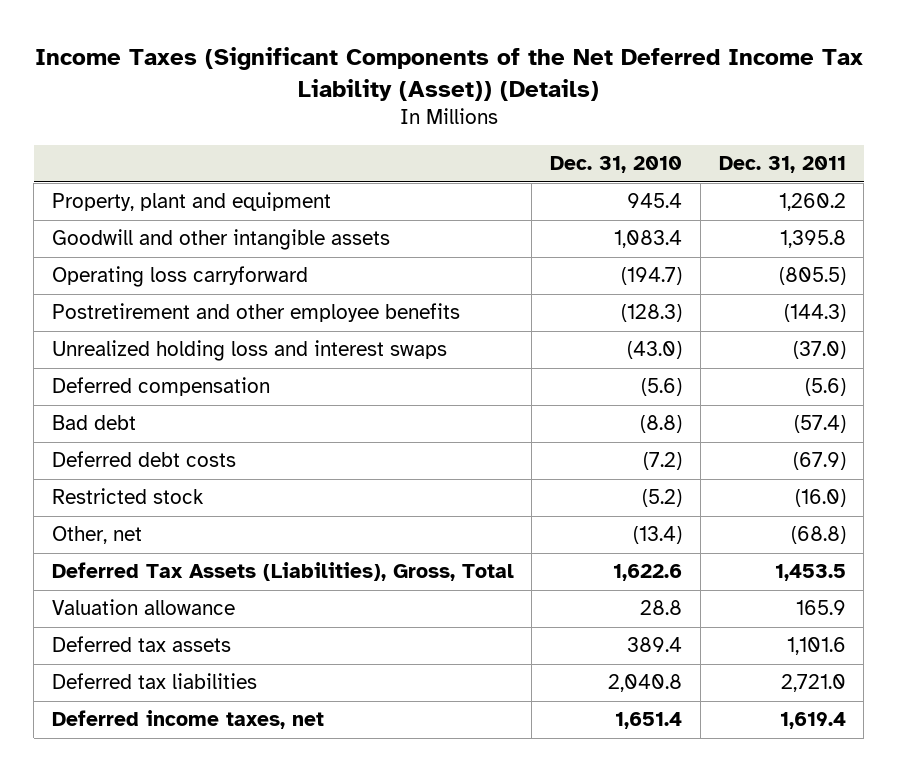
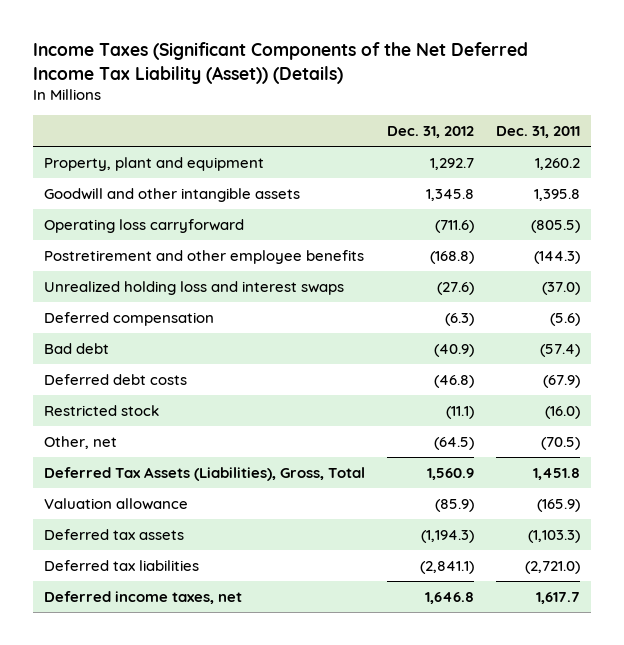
[550,156,683,174] Dec. 31, 2010 -> none
none -> [386,126,474,139] Dec. 31, 2012
[790,526,846,545] (68.8) -> [540,436,580,450] (70.5)
[774,564,846,582] 1,453.5 -> [532,467,580,480] 1,451.8
[795,600,846,616] 165.9 -> [536,498,580,512] (165.9)
[786,637,846,656] 1,101.6 -> [527,529,580,543] (1,103.3)
[780,674,846,693] 2,721.0 -> [524,560,580,574] (2,721.0)
[779,712,846,730] 1,619.4 -> [535,591,580,604] 1,617.7

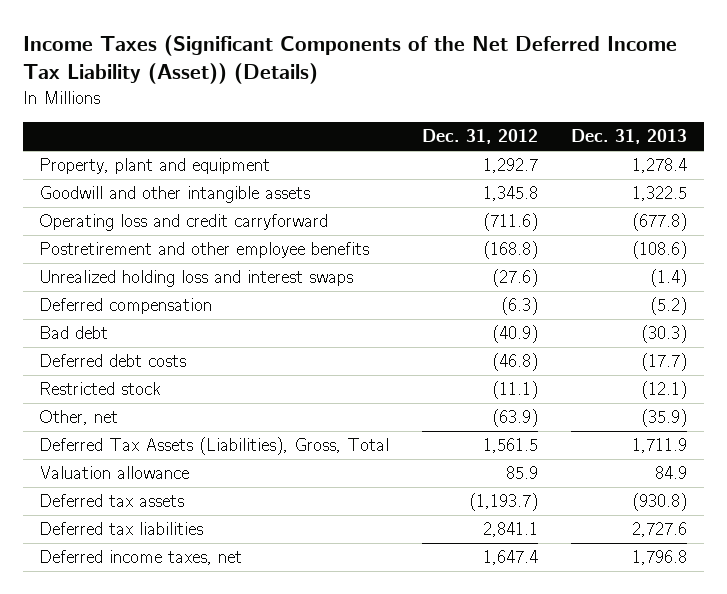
[495,126,580,139] Dec. 31, 2011 -> none
none -> [571,129,688,145] Dec. 31, 2013
[43,218,244,233] Operating loss carryforward -> [39,214,329,232] Operating loss and credit carryforward
[433,436,474,450] (64.5) -> [492,409,539,428] (63.9)
[426,467,474,480] 1,560.9 -> [483,438,539,454] 1,561.5
[434,498,474,512] (85.9) -> [506,466,539,480] 85.9
[420,529,474,543] (1,194.3) -> [469,493,539,512] (1,193.7)
[419,560,474,574] (2,841.1) -> [483,522,539,538] 2,841.1
[424,591,474,604] 1,646.8 -> [483,550,539,566] 1,647.4

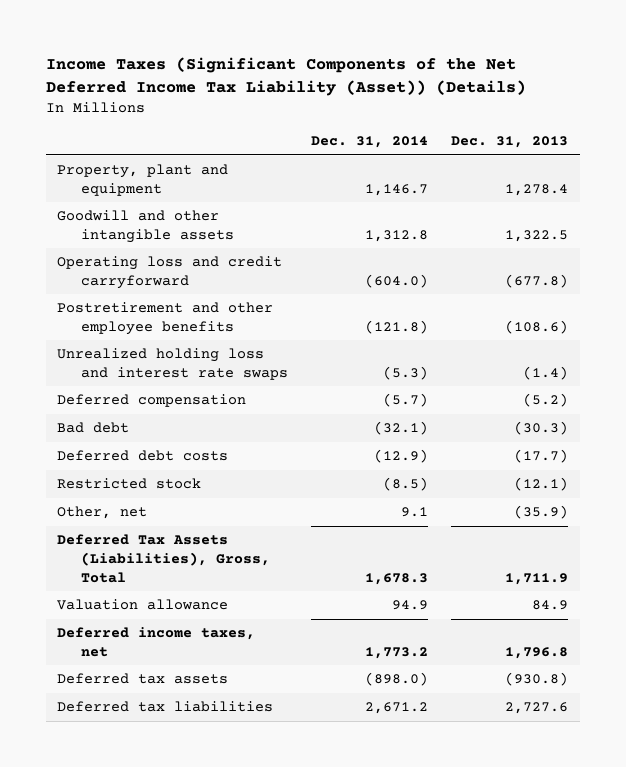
[422,129,539,145] Dec. 31, 2012 -> none
none -> [311,136,429,149] Dec. 31, 2014
[39,270,354,288] Unrealized holding loss and interest swaps -> [57,348,288,380] Unrealized holding loss and interest rate swaps
[39,550,243,566] Deferred income taxes, net -> [57,627,256,657] Deferred income taxes, net

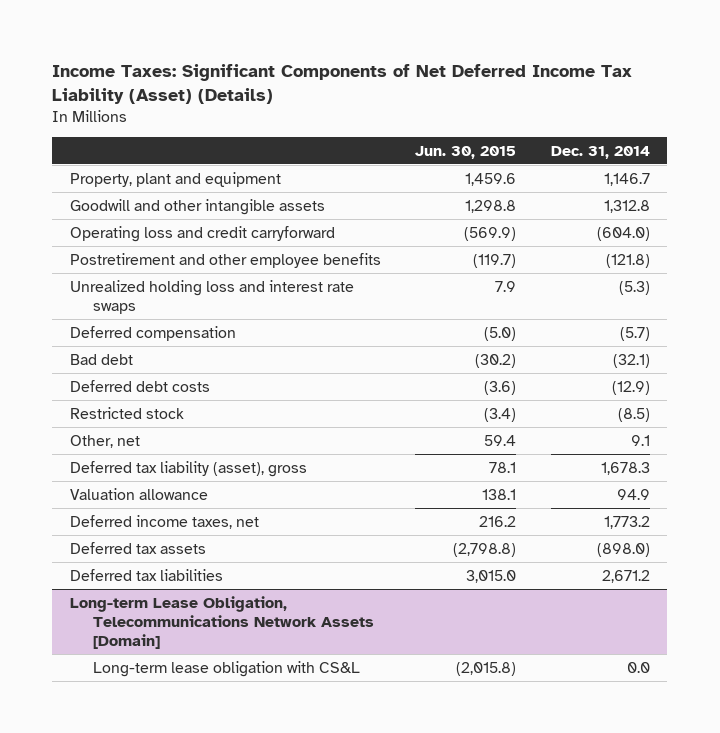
[45,56,526,96] Income Taxes (Significant Components of the Net Deferred Income Tax Liability (Asset)) (Details) -> [52,63,633,104] Income Taxes: Significant Components of Net Deferred Income Tax Liability (Asset) (Details)
[451,136,569,149] Dec. 31, 2013 -> none
none -> [415,145,517,159] Jun. 30, 2015
[57,534,270,583] Deferred Tax Assets (Liabilities), Gross, Total -> [69,460,307,477] Deferred tax liability (asset), gross
none -> [69,595,374,649] Long-term Lease Obligation, Telecommunications Network Assets [Domain]
none -> [92,660,360,677] Long-term lease obligation with CS&L

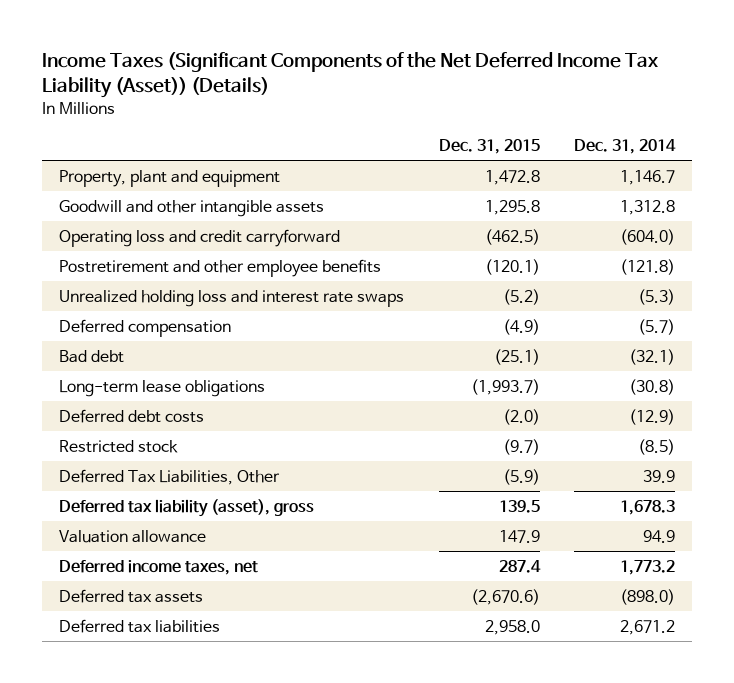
[52,63,633,104] Income Taxes: Significant Components of Net Deferred Income Tax Liability (Asset) (Details) -> [41,52,658,99] Income Taxes (Significant Components of the Net Deferred Income Tax Liability (Asset)) (Details)
[415,145,517,159] Jun. 30, 2015 -> none
none -> [438,139,540,155] Dec. 31, 2015
none -> [59,379,266,397] Long-term lease obligations
[69,434,140,448] Other, net -> [59,468,281,485] Deferred Tax Liabilities, Other
[630,434,650,446] 9.1 -> [643,469,676,483] 39.9
[69,595,374,649] Long-term Lease Obligation, Telecommunications Network Assets [Domain] -> none
[92,660,360,677] Long-term lease obligation with CS&L -> none

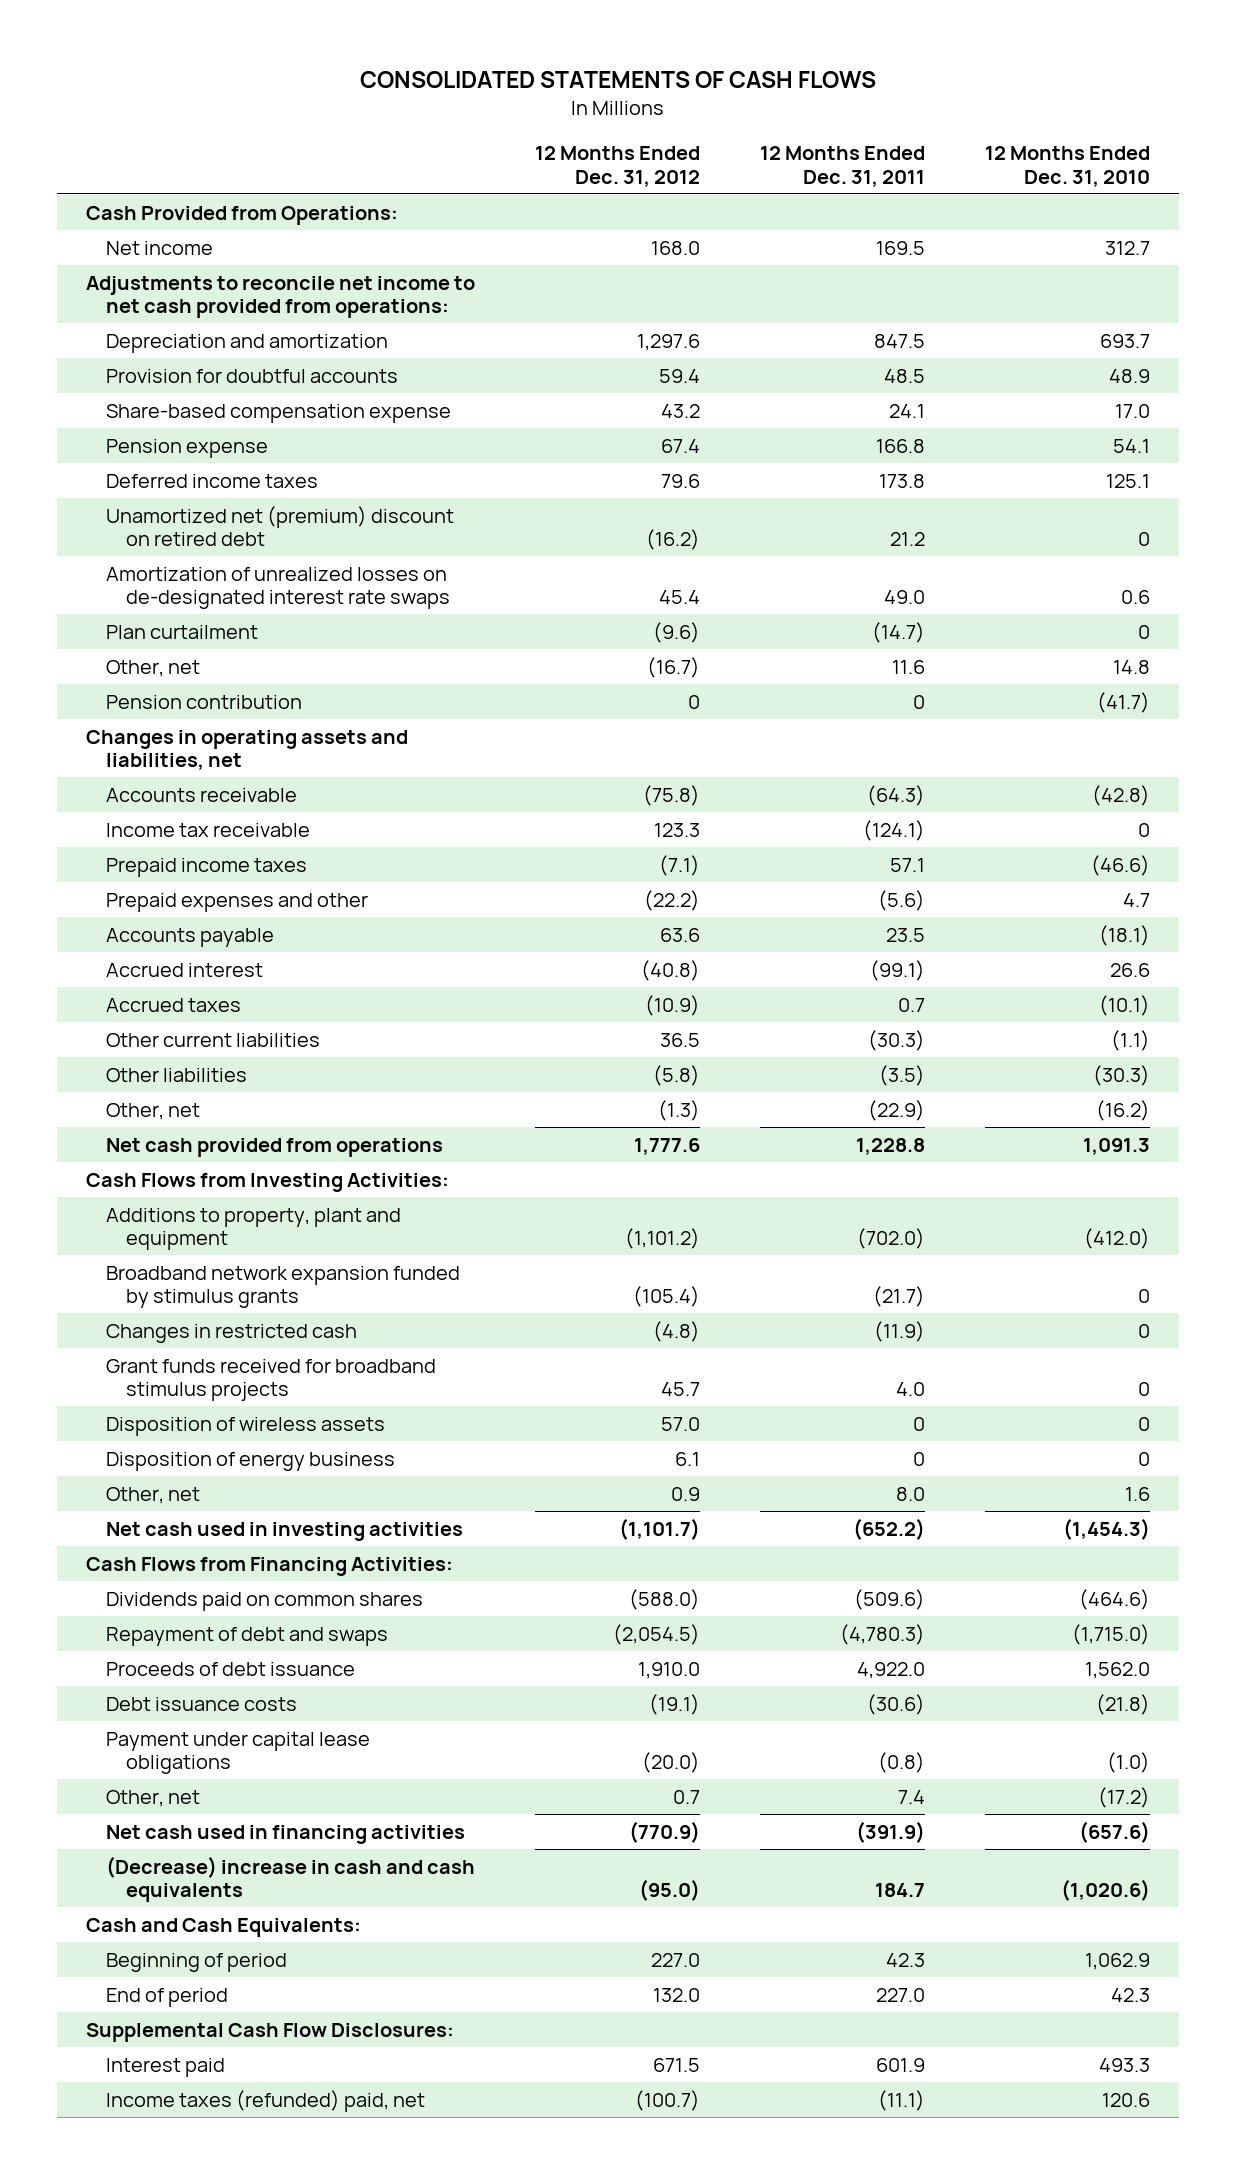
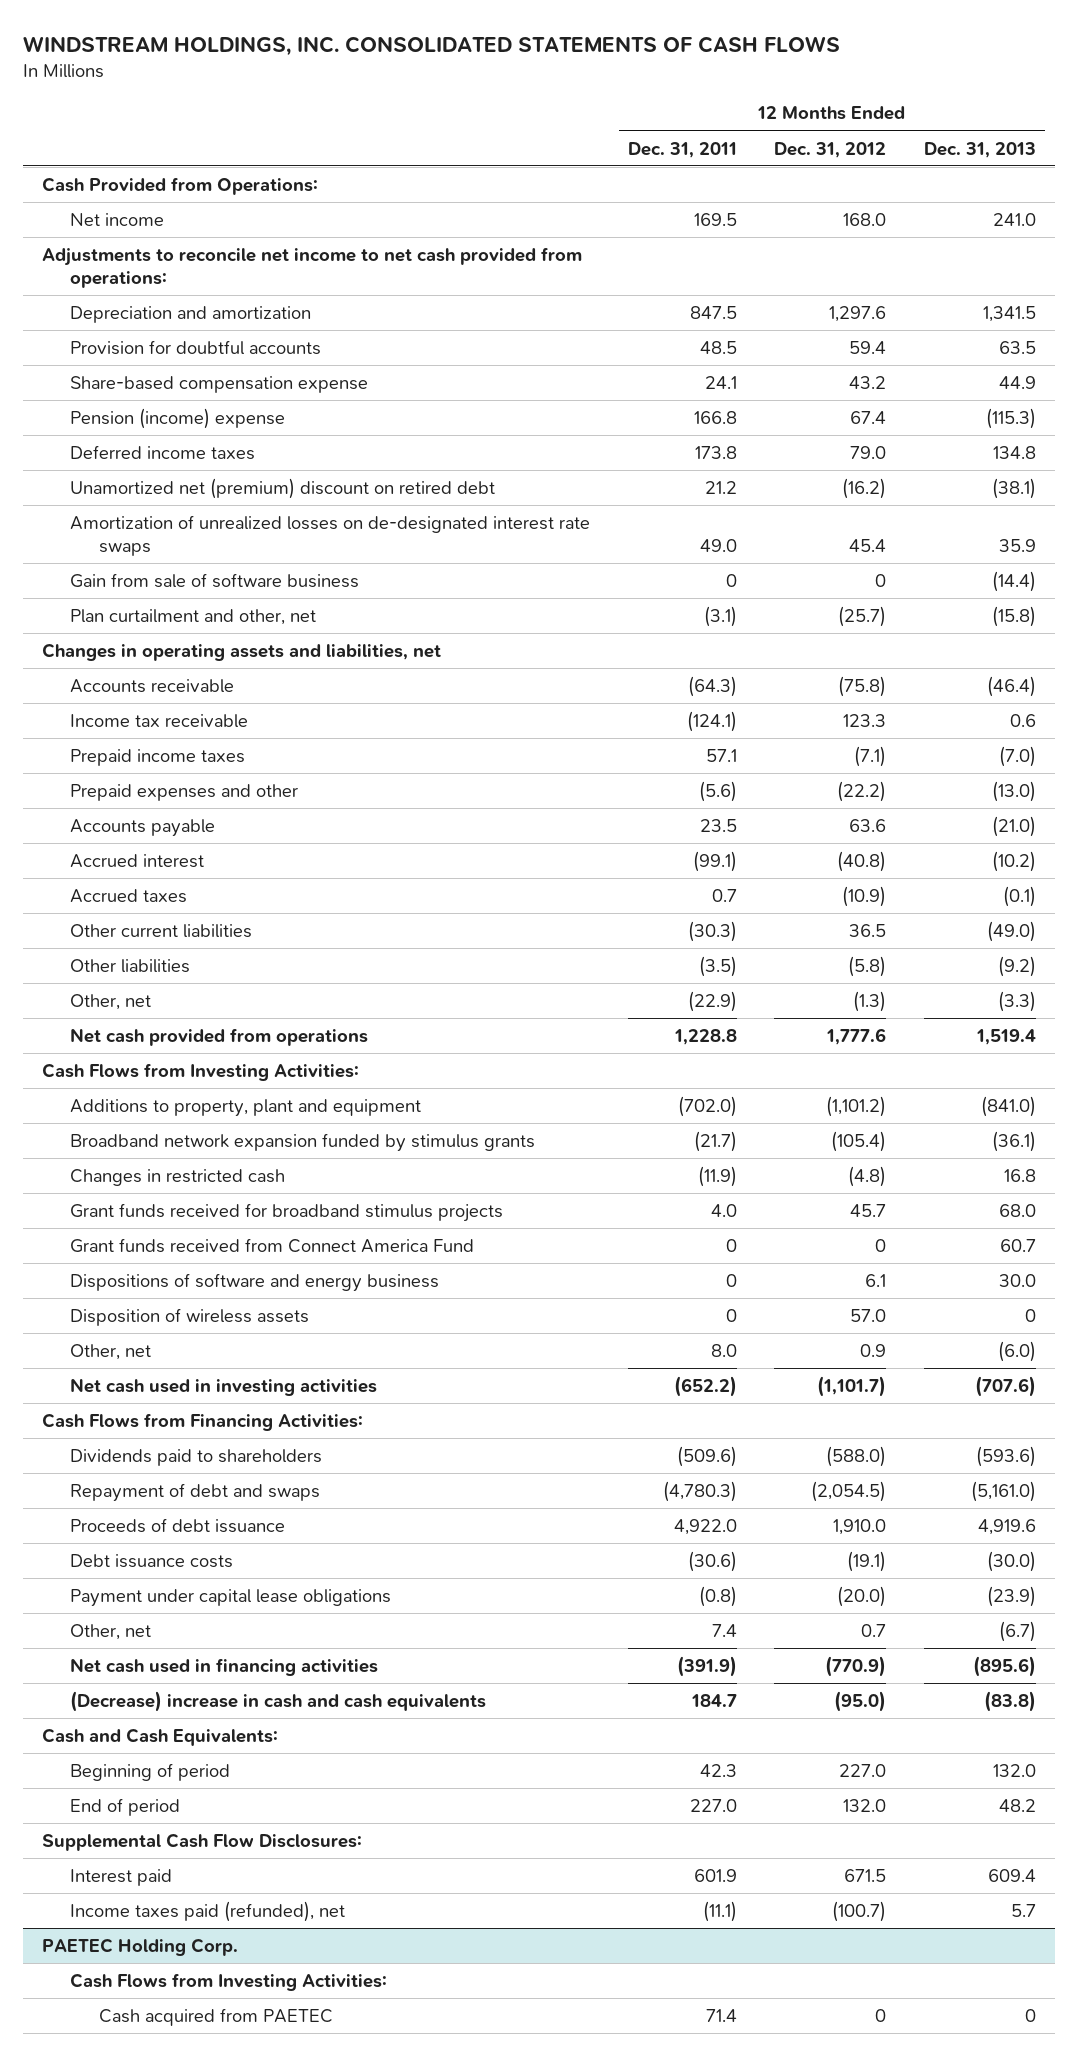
[359,70,876,88] CONSOLIDATED STATEMENTS OF CASH FLOWS -> [22,35,840,56] WINDSTREAM HOLDINGS, INC. CONSOLIDATED STATEMENTS OF CASH FLOWS
[984,146,1150,187] 12 Months Ended Dec. 31, 2010 -> none
none -> [923,141,1036,158] Dec. 31, 2013
[106,438,269,458] Pension expense -> [70,407,286,429] Pension (income) expense
[661,473,701,488] 79.6 -> [850,445,887,459] 79.0
[106,659,201,677] Other, net -> none
[106,694,303,709] Pension contribution -> none
none -> [70,572,360,588] Gain from sale of software business
[106,624,259,639] Plan curtailment -> [70,608,317,625] Plan curtailment and other, net
[653,621,701,643] (9.6) -> [838,605,887,627] (25.7)
[871,621,925,643] (14.7) -> [703,605,737,627] (3.1)
none -> [70,1237,475,1253] Grant funds received from Connect America Fund
none -> [70,1272,440,1292] Dispositions of software and energy business
[106,1451,396,1471] Disposition of energy business -> none
[106,1591,424,1611] Dividends paid on common shares -> [70,1448,323,1466] Dividends paid to shareholders
[106,2089,426,2112] Income taxes (refunded) paid, net -> [70,1900,346,1922] Income taxes paid (refunded), net
none -> [41,1937,238,1956] PAETEC Holding Corp.
none -> [70,1972,388,1991] Cash Flows from Investing Activities:
none -> [99,2007,334,2026] Cash acquired from PAETEC

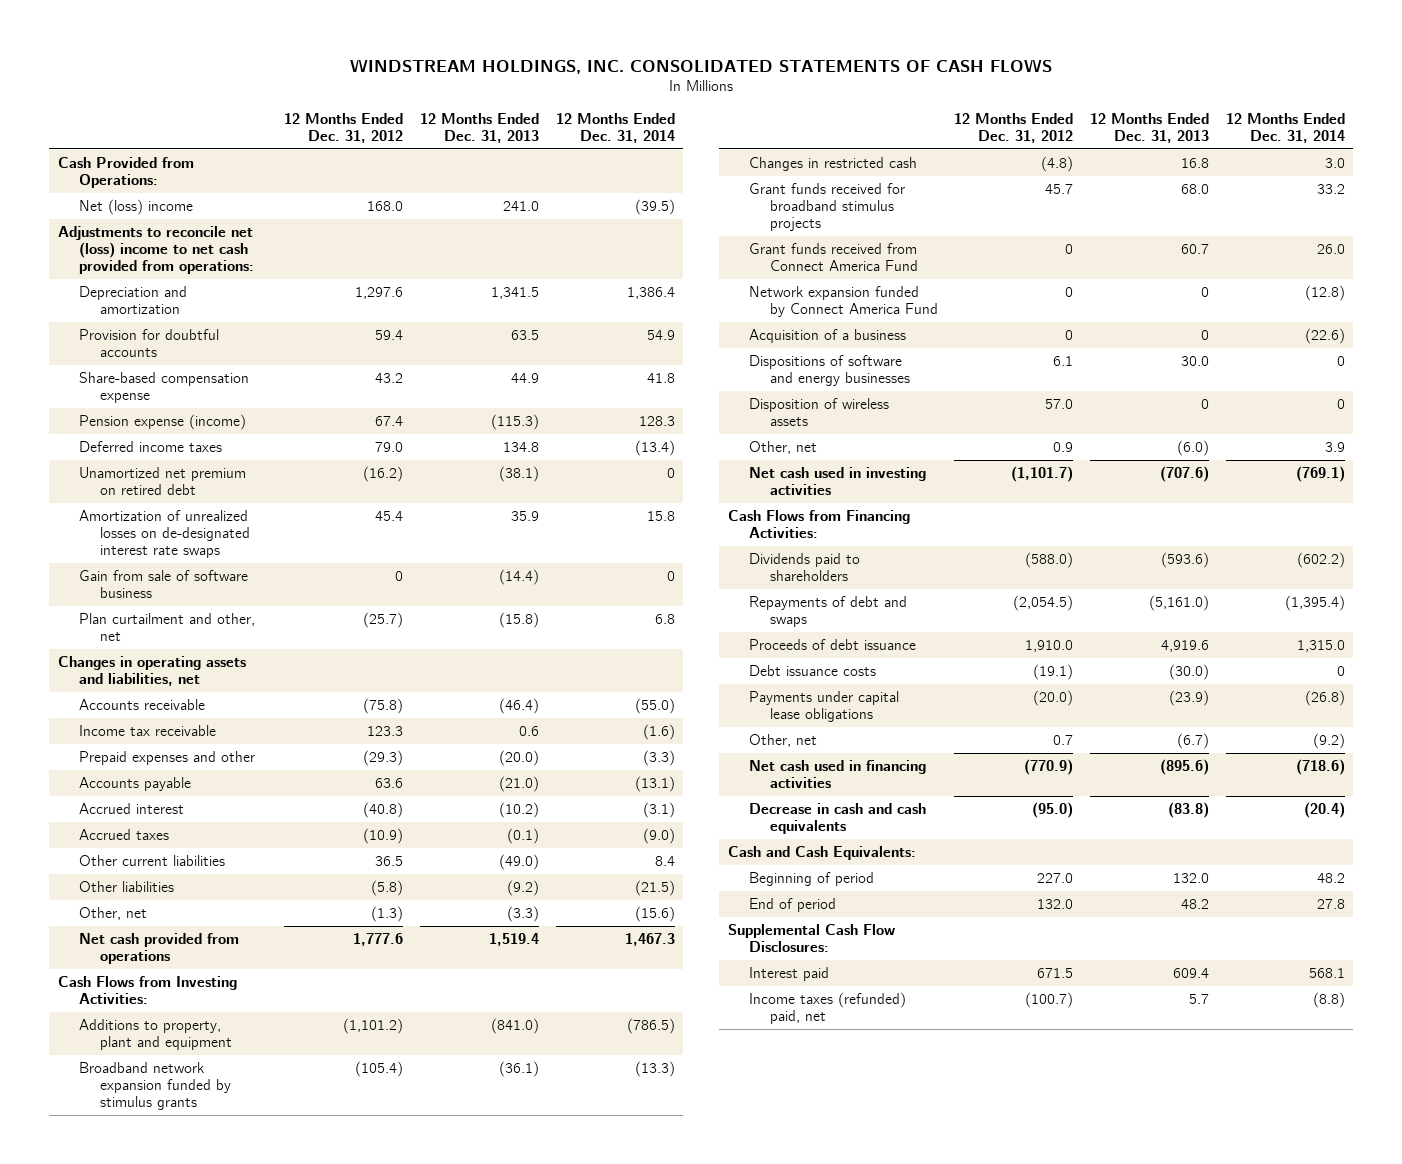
[627,141,737,158] Dec. 31, 2011 -> none
none -> [555,112,675,143] 12 Months Ended Dec. 31, 2014
[70,212,165,226] Net income -> [78,198,193,215] Net (loss) income
[41,246,582,289] Adjustments to reconcile net income to net cash provided from operations: -> [57,225,254,274] Adjustments to reconcile net (loss) income to net cash provided from operations:
[70,407,286,429] Pension (income) expense -> [78,413,246,430] Pension expense (income)
[70,477,496,499] Unamortized net (premium) discount on retired debt -> [78,466,246,495] Unamortized net premium on retired debt
[70,748,246,766] Prepaid income taxes -> none
[837,780,887,802] (22.2) -> [363,749,404,766] (29.3)
[991,780,1036,802] (13.0) -> [498,749,539,766] (20.0)
none -> [748,285,938,317] Network expansion funded by Connect America Fund
none -> [748,328,906,343] Acquisition of a business
[70,1272,440,1292] Dispositions of software and energy business -> [748,354,910,386] Dispositions of software and energy businesses
[70,1482,321,1502] Repayment of debt and swaps -> [748,595,907,627] Repayments of debt and swaps
[70,1588,392,1607] Payment under capital lease obligations -> [748,690,899,722] Payments under capital lease obligations
[70,1690,487,1712] (Decrease) increase in cash and cash equivalents -> [748,802,926,834] Decrease in cash and cash equivalents
[41,1937,238,1956] PAETEC Holding Corp. -> none
[70,1972,388,1991] Cash Flows from Investing Activities: -> none
[99,2007,334,2026] Cash acquired from PAETEC -> none
[70,1900,346,1922] Income taxes paid (refunded), net -> [748,991,906,1024] Income taxes (refunded) paid, net

